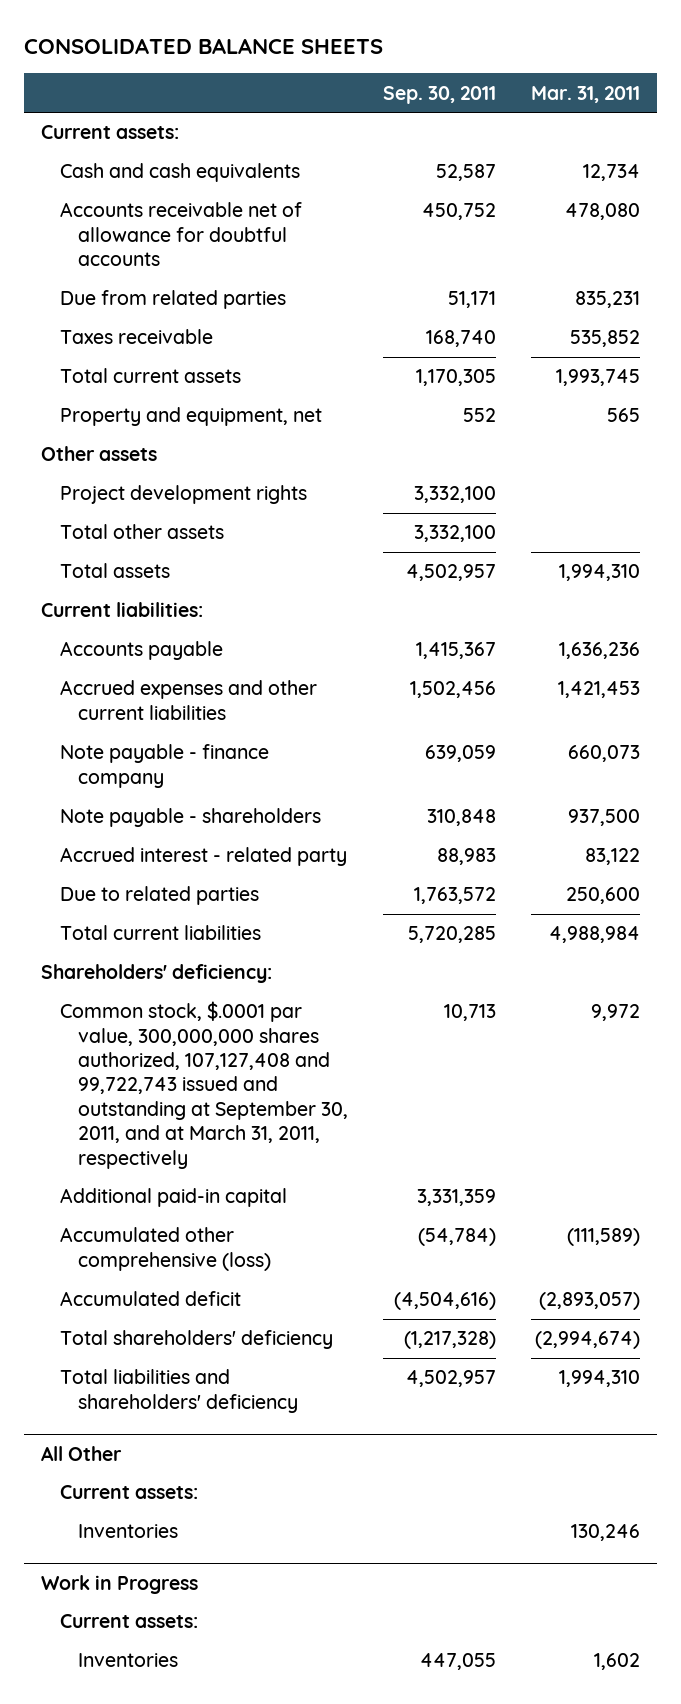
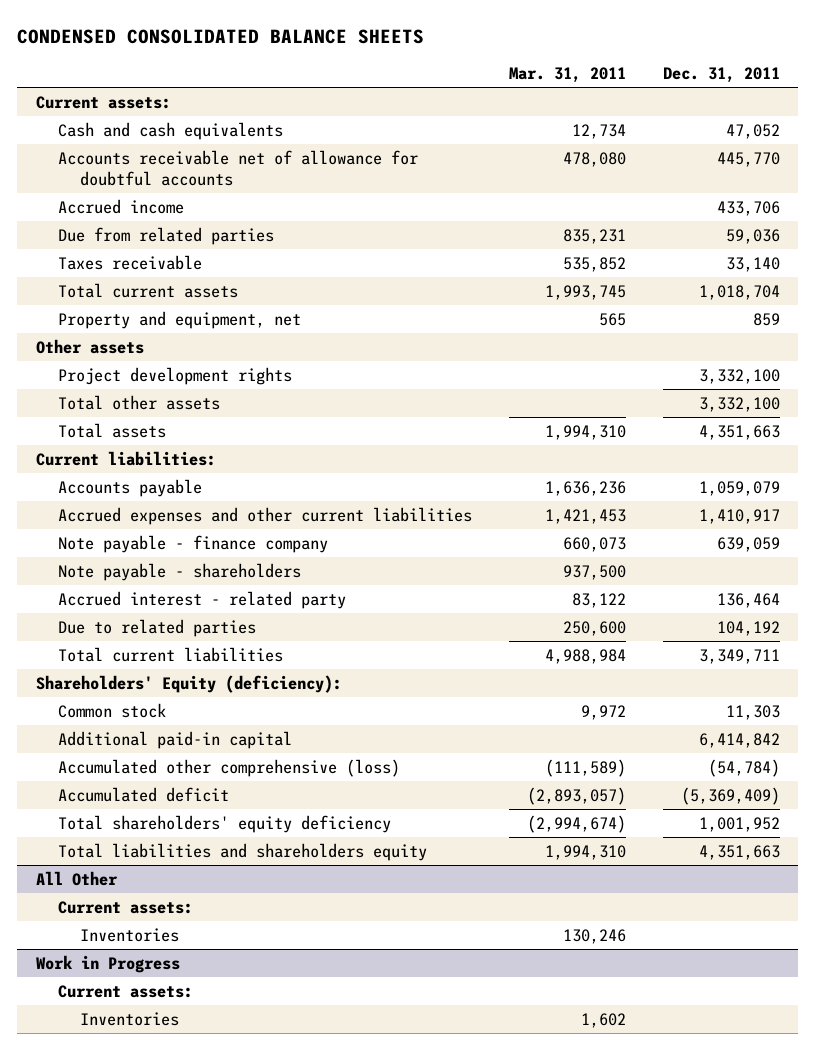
[23,37,383,54] CONSOLIDATED BALANCE SHEETS -> [17,28,425,44] CONDENSED CONSOLIDATED BALANCE SHEETS
[382,85,496,104] Sep. 30, 2011 -> none
none -> [662,67,780,84] Dec. 31, 2011
none -> [57,198,184,214] Accrued income
[41,964,273,984] Shareholders' deficiency: -> [35,674,342,693] Shareholders' Equity (deficiency):
[59,1001,349,1169] Common stock, $.0001 par value, 300,000,000 shares authorized, 107,127,408 and 99,722,743 issued and outstanding at September 30, 2011, and at March 31, 2011, respectively -> [57,702,166,718] Common stock
[59,1330,333,1350] Total shareholders' deficiency -> [57,814,391,833] Total shareholders' equity deficiency
[59,1369,299,1413] Total liabilities and shareholders' deficiency -> [57,842,427,861] Total liabilities and shareholders equity

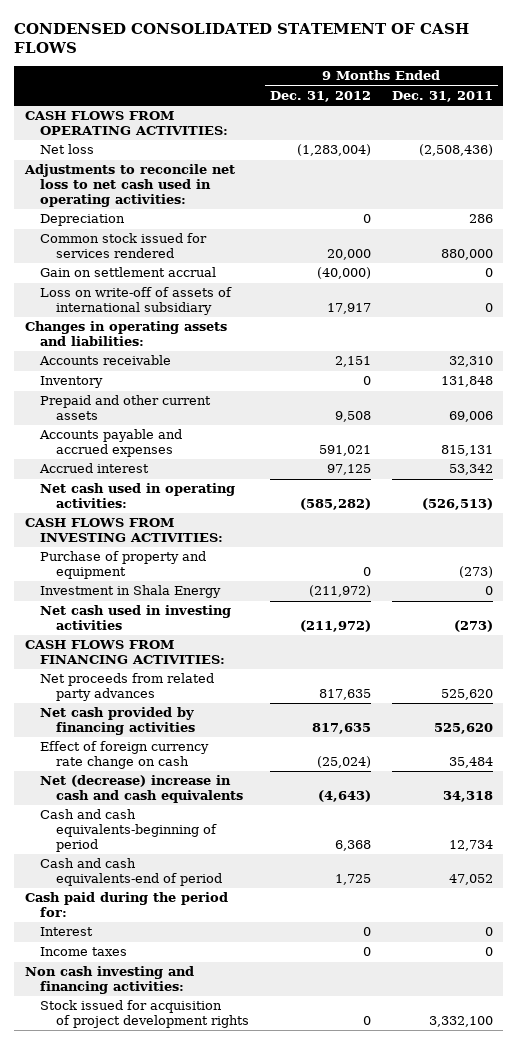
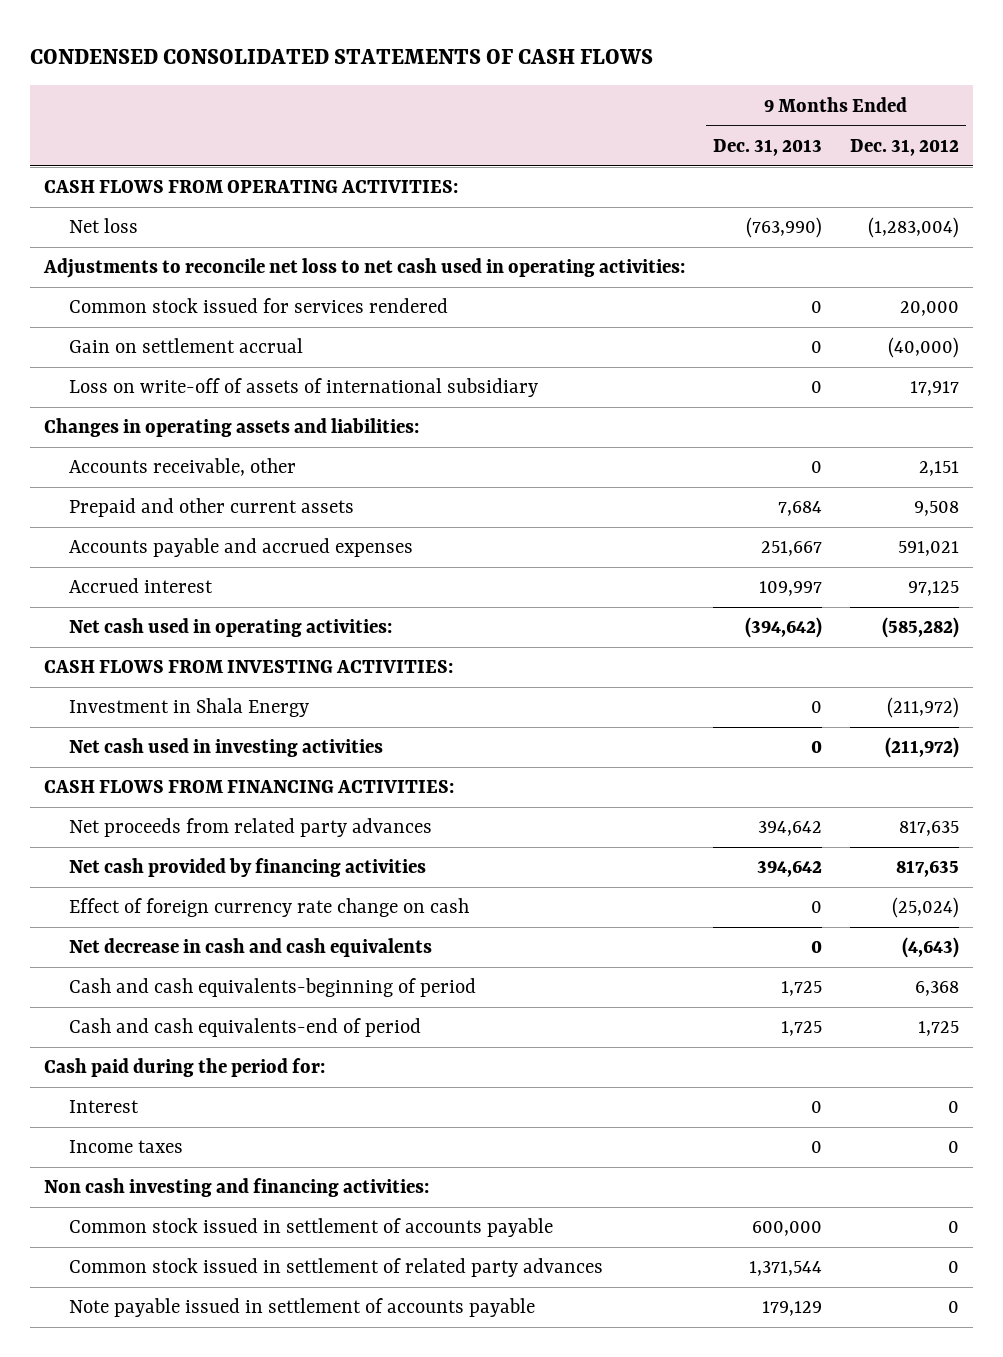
[14,22,470,54] CONDENSED CONSOLIDATED STATEMENT OF CASH FLOWS -> [30,48,654,64] CONDENSED CONSOLIDATED STATEMENTS OF CASH FLOWS
[391,91,493,103] Dec. 31, 2011 -> none
none -> [712,138,822,156] Dec. 31, 2013
[40,214,126,227] Depreciation -> none
[40,376,104,389] Inventory -> none
[39,355,172,366] Accounts receivable -> [69,458,297,477] Accounts receivable, other
[40,551,207,580] Purchase of property and equipment -> none
[40,775,244,804] Net (decrease) increase in cash and cash equivalents -> [69,938,433,958] Net decrease in cash and cash equivalents
[40,1000,250,1029] Stock issued for acquisition of project development rights -> none
none -> [69,1218,554,1238] Common stock issued in settlement of accounts payable
none -> [69,1258,604,1278] Common stock issued in settlement of related party advances
none -> [69,1298,536,1318] Note payable issued in settlement of accounts payable

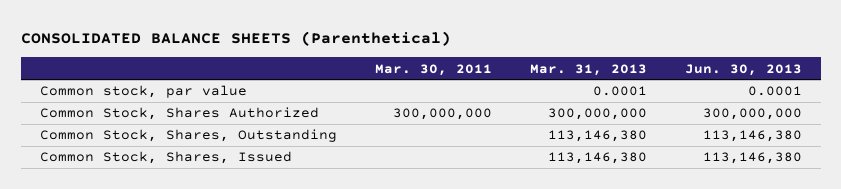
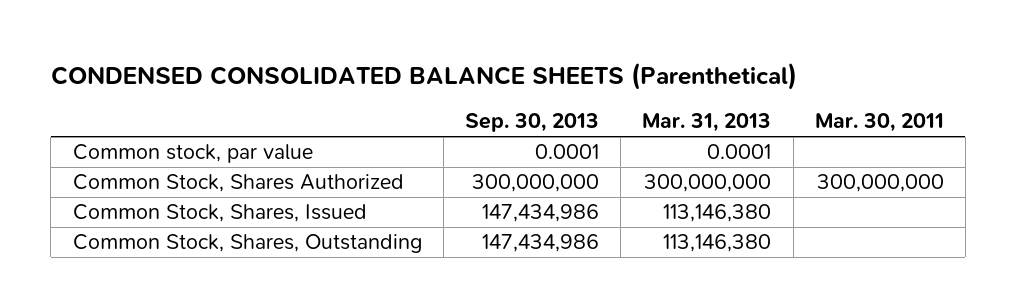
[20,30,451,46] CONSOLIDATED BALANCE SHEETS (Parenthetical) -> [50,62,797,91] CONDENSED CONSOLIDATED BALANCE SHEETS (Parenthetical)
[684,63,802,76] Jun. 30, 2013 -> none
none -> [464,113,599,133] Sep. 30, 2013
[39,129,337,143] Common Stock, Shares, Outstanding -> [72,234,422,254] Common Stock, Shares, Outstanding

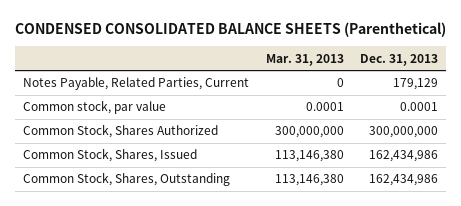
[464,113,599,133] Sep. 30, 2013 -> none
[814,113,944,133] Mar. 30, 2011 -> none
none -> [360,53,439,66] Dec. 31, 2013
none -> [23,77,250,91] Notes Payable, Related Parties, Current

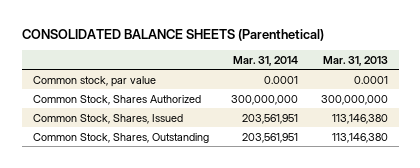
[14,21,446,37] CONDENSED CONSOLIDATED BALANCE SHEETS (Parenthetical) -> [21,28,324,41] CONSOLIDATED BALANCE SHEETS (Parenthetical)
[360,53,439,66] Dec. 31, 2013 -> none
none -> [233,55,299,66] Mar. 31, 2014
[23,77,250,91] Notes Payable, Related Parties, Current -> none

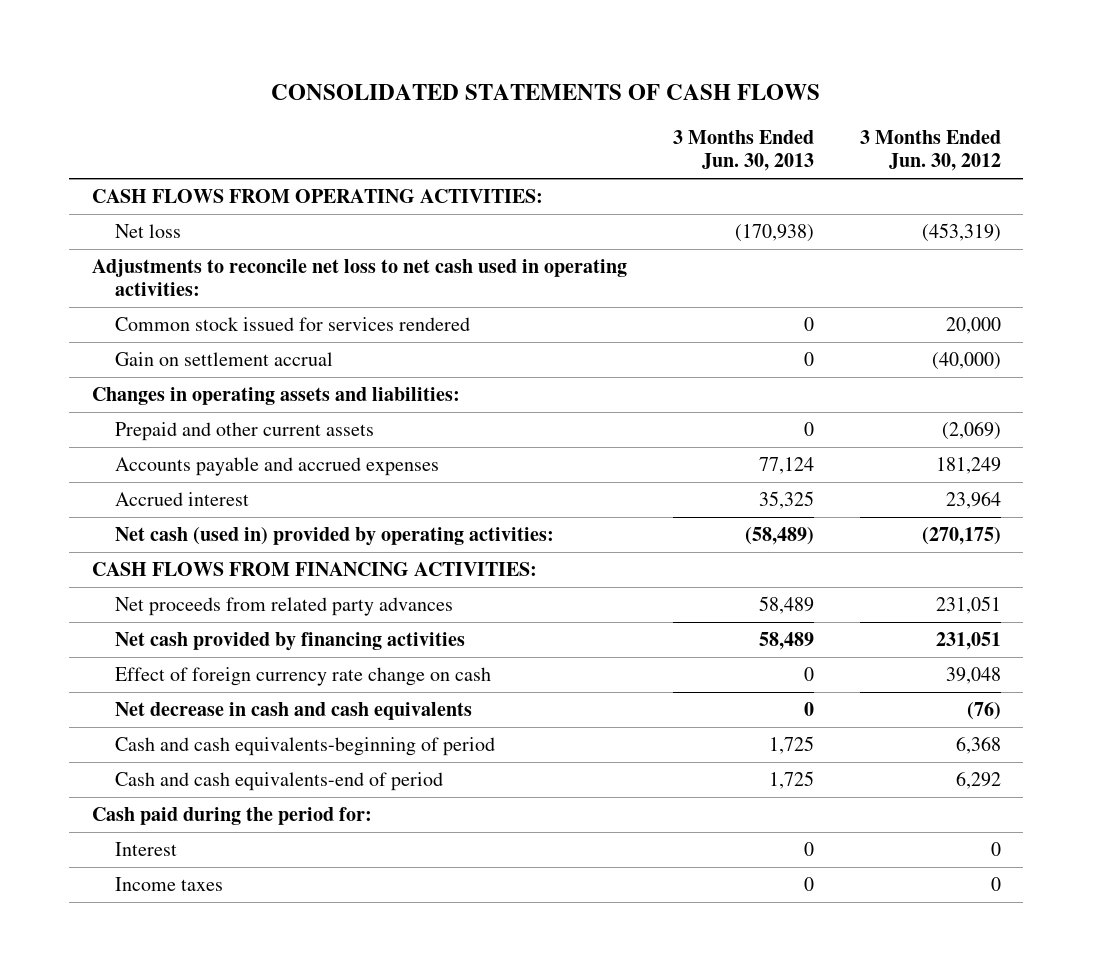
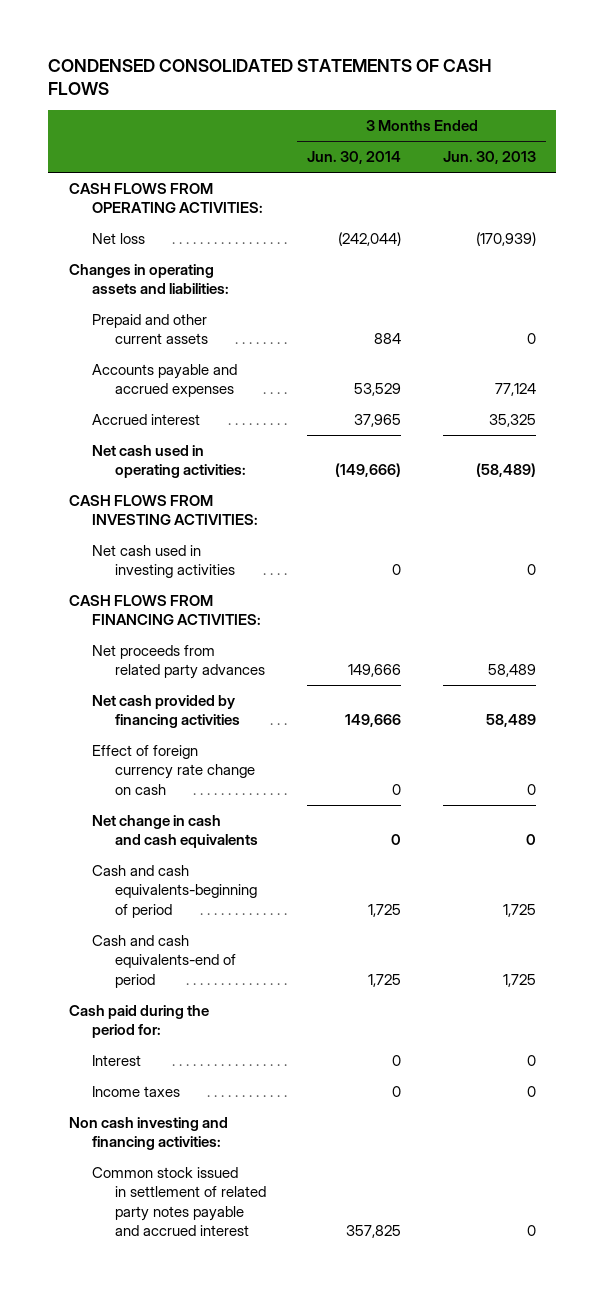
[271,84,821,101] CONSOLIDATED STATEMENTS OF CASH FLOWS -> [48,58,493,96] CONDENSED CONSOLIDATED STATEMENTS OF CASH FLOWS
[859,130,1001,172] 3 Months Ended Jun. 30, 2012 -> none
none -> [307,151,402,165] Jun. 30, 2014
[92,259,628,297] Adjustments to reconcile net loss to net cash used in operating activities: -> none
[115,317,471,332] Common stock issued for services rendered -> none
[115,352,334,367] Gain on settlement accrual -> none
[734,224,814,243] (170,938) -> [475,231,536,246] (170,939)
[115,527,555,547] Net cash (used in) provided by operating activities: -> [91,444,246,479] Net cash used in operating activities:
none -> [69,494,258,526] CASH FLOWS FROM INVESTING ACTIVITIES:
none -> [91,544,235,579] Net cash used in investing activities
[115,702,473,721] Net decrease in cash and cash equivalents -> [91,814,258,849] Net change in cash and cash equivalents
none -> [69,1116,229,1151] Non cash investing and financing activities:
none -> [91,1166,266,1237] Common stock issued in settlement of related party notes payable and accrued interest

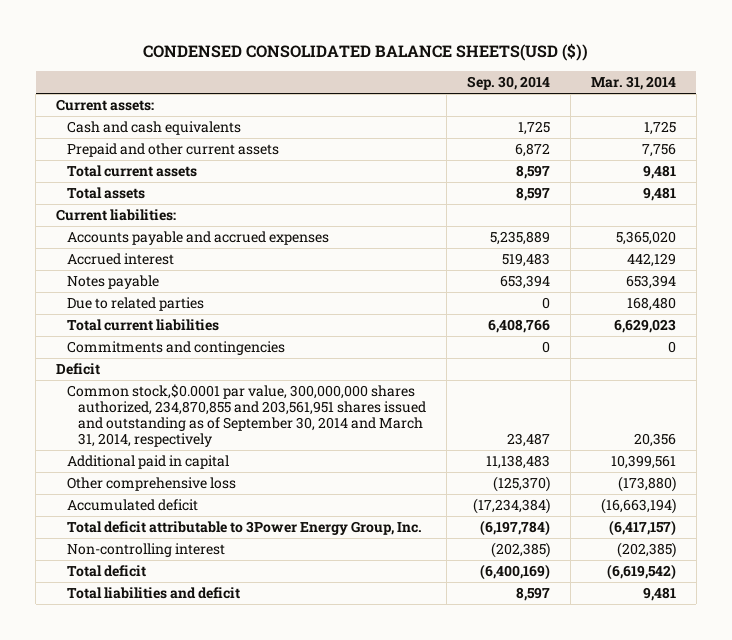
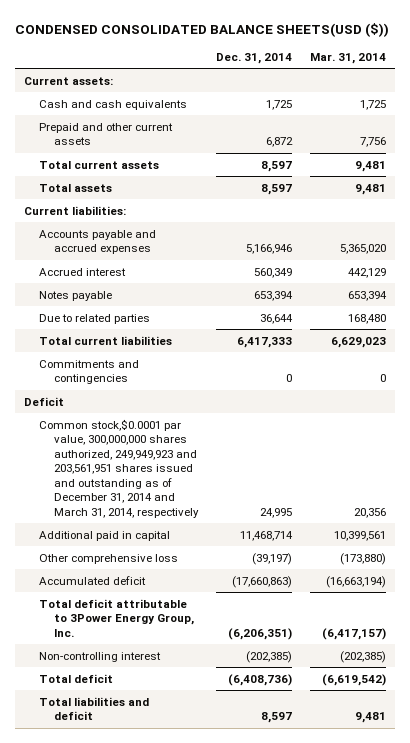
[467,76,551,91] Sep. 30, 2014 -> none
none -> [215,52,292,64] Dec. 31, 2014
[67,383,427,448] Common stock,$0.0001 par value, 300,000,000 shares authorized, 234,870,855 and 203,561,951 shares issued and outstanding as of September 30, 2014 and March 31, 2014, respectively -> [39,418,199,518] Common stock,$0.0001 par value, 300,000,000 shares authorized, 249,949,923 and 203,561,951 shares issued and outstanding as of December 31, 2014 and March 31, 2014, respectively

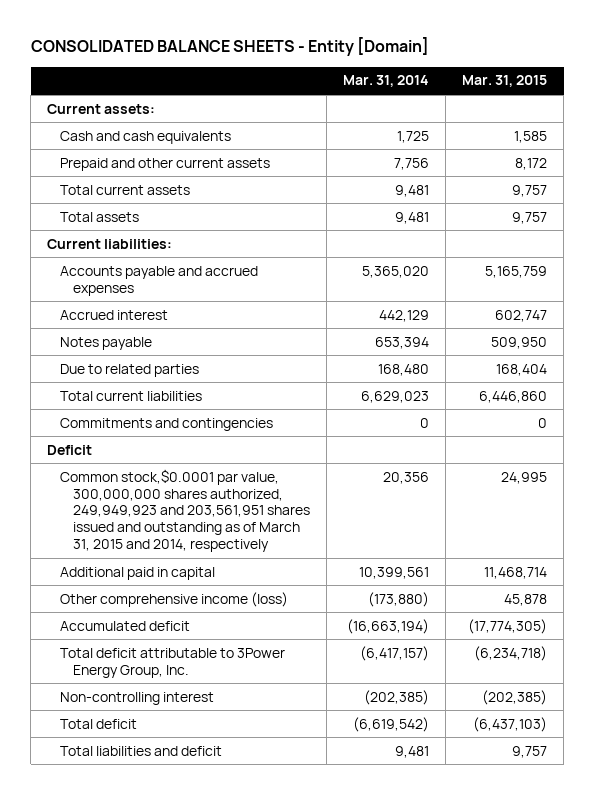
[15,22,390,37] CONDENSED CONSOLIDATED BALANCE SHEETS(USD ($)) -> [30,37,429,57] CONSOLIDATED BALANCE SHEETS - Entity [Domain]
[215,52,292,64] Dec. 31, 2014 -> none
none -> [462,75,548,88] Mar. 31, 2015
[39,418,199,518] Common stock,$0.0001 par value, 300,000,000 shares authorized, 249,949,923 and 203,561,951 shares issued and outstanding as of December 31, 2014 and March 31, 2014, respectively -> [60,468,311,553] Common stock,$0.0001 par value, 300,000,000 shares authorized, 249,949,923 and 203,561,951 shares issued and outstanding as of March 31, 2015 and 2014, respectively
[39,553,179,564] Other comprehensive loss -> [60,591,289,607] Other comprehensive income (loss)

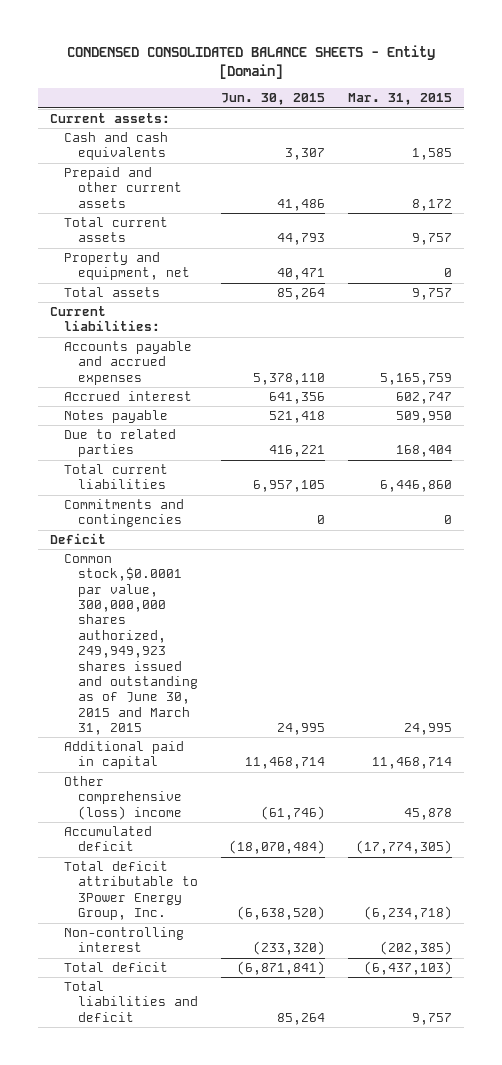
[30,37,429,57] CONSOLIDATED BALANCE SHEETS - Entity [Domain] -> [67,44,436,80] CONDENSED CONSOLIDATED BALANCE SHEETS - Entity [Domain]
[343,75,430,88] Mar. 31, 2014 -> none
none -> [220,93,325,106] Jun. 30, 2015
none -> [63,252,190,281] Property and equipment, net
[60,468,311,553] Common stock,$0.0001 par value, 300,000,000 shares authorized, 249,949,923 and 203,561,951 shares issued and outstanding as of March 31, 2015 and 2014, respectively -> [63,554,198,735] Common stock,$0.0001 par value, 300,000,000 shares authorized, 249,949,923 shares issued and outstanding as of June 30, 2015 and March 31, 2015
[60,591,289,607] Other comprehensive income (loss) -> [63,776,182,820] Other comprehensive (loss) income

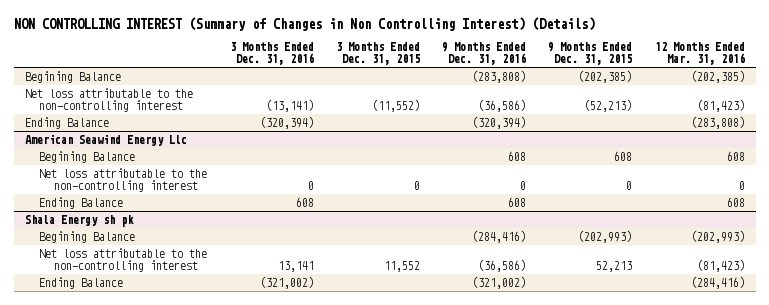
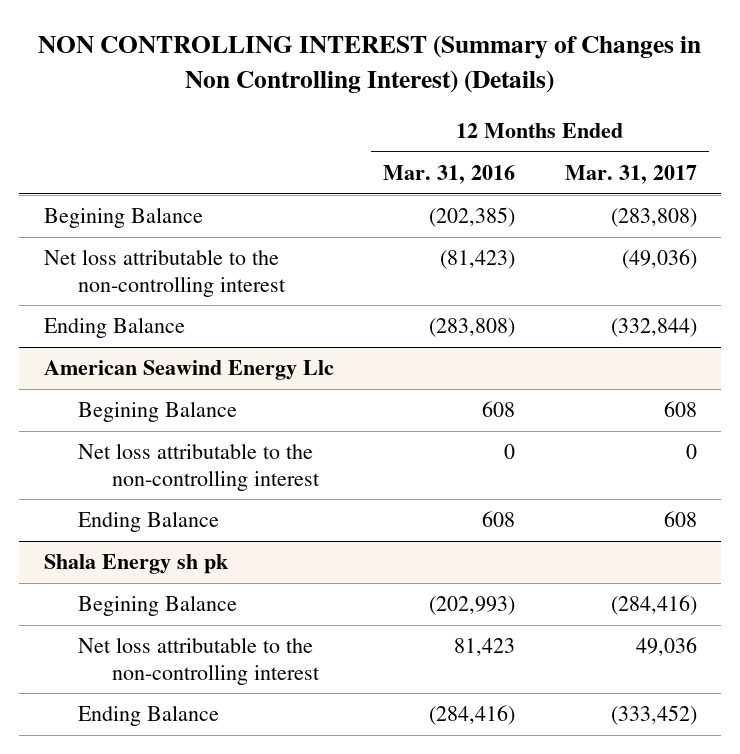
[229,42,314,66] 3 Months Ended Dec. 31, 2016 -> none
[335,42,420,66] 3 Months Ended Dec. 31, 2015 -> none
[442,42,527,66] 9 Months Ended Dec. 31, 2016 -> none
[548,42,633,66] 9 Months Ended Dec. 31, 2015 -> none
none -> [564,165,697,185] Mar. 31, 2017
[696,259,745,273] (81,423) -> [454,638,516,657] 81,423

